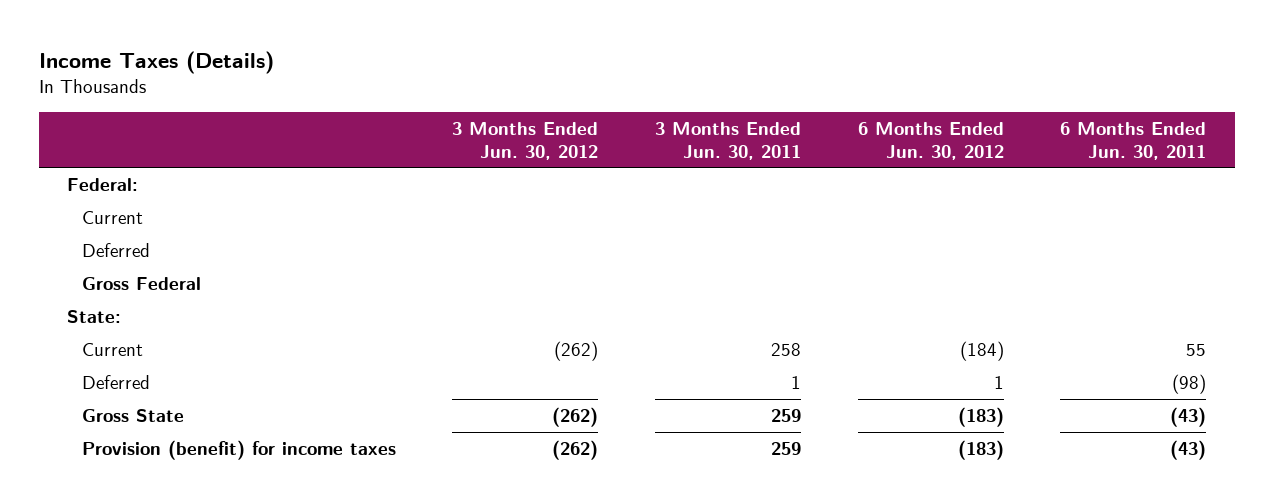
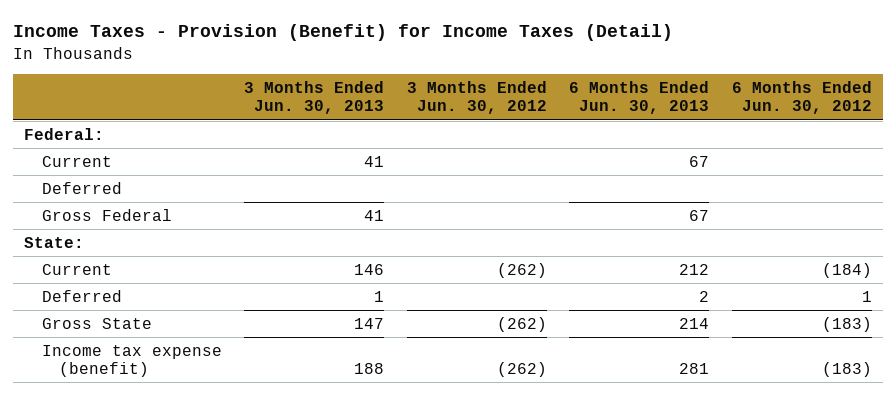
[38,50,274,74] Income Taxes (Details) -> [12,24,673,42] Income Taxes - Provision (Benefit) for Income Taxes (Detail)
[655,122,802,160] 3 Months Ended Jun. 30, 2011 -> none
[1060,122,1207,160] 6 Months Ended Jun. 30, 2011 -> none
none -> [244,81,385,115] 3 Months Ended Jun. 30, 2013
none -> [569,81,710,115] 6 Months Ended Jun. 30, 2013
[81,439,396,460] Provision (benefit) for income taxes -> [41,344,222,377] Income tax expense (benefit)

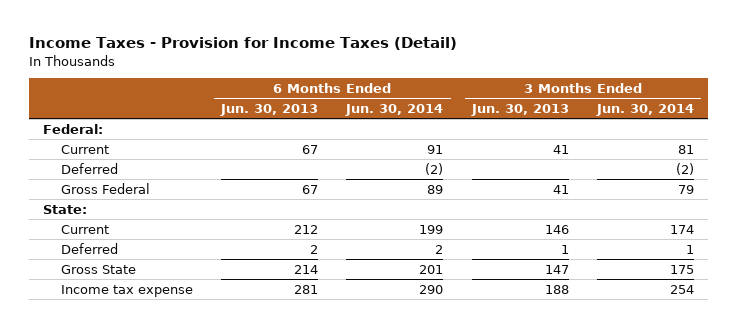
[12,24,673,42] Income Taxes - Provision (Benefit) for Income Taxes (Detail) -> [28,37,457,51] Income Taxes - Provision for Income Taxes (Detail)
[406,81,547,115] 3 Months Ended Jun. 30, 2012 -> none
[731,81,872,115] 6 Months Ended Jun. 30, 2012 -> none
none -> [345,104,444,117] Jun. 30, 2014
none -> [595,104,694,117] Jun. 30, 2014
[41,344,222,377] Income tax expense (benefit) -> [61,284,194,297] Income tax expense

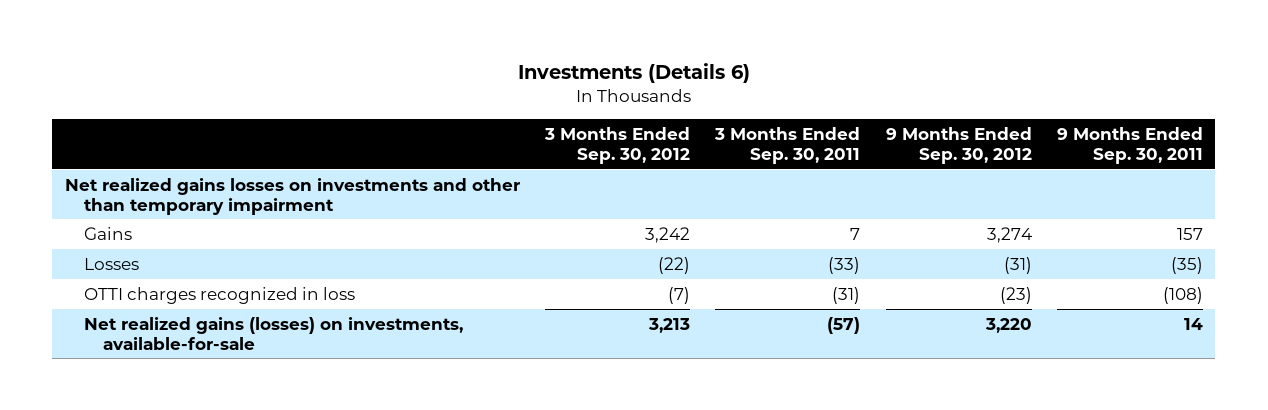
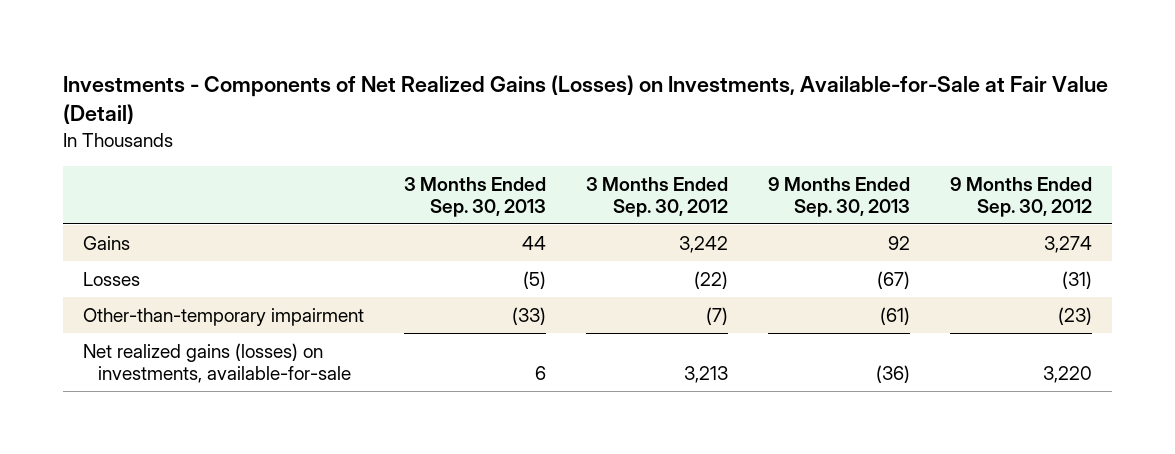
[517,63,750,84] Investments (Details 6) -> [63,75,1109,125] Investments - Components of Net Realized Gains (Losses) on Investments, Available-for-Sale at Fair Value (Detail)
[714,127,861,165] 3 Months Ended Sep. 30, 2011 -> none
[1056,127,1203,165] 9 Months Ended Sep. 30, 2011 -> none
none -> [403,176,546,217] 3 Months Ended Sep. 30, 2013
none -> [767,176,910,217] 9 Months Ended Sep. 30, 2013
[65,177,521,215] Net realized gains losses on investments and other than temporary impairment -> none
[83,286,355,304] OTTI charges recognized in loss -> [83,308,365,327] Other-than-temporary impairment

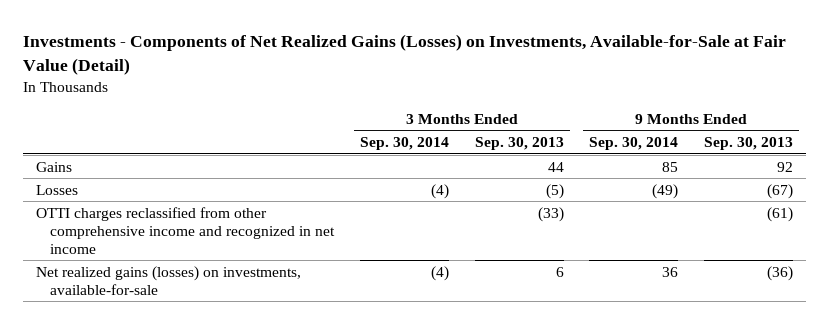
[585,176,728,217] 3 Months Ended Sep. 30, 2012 -> none
[949,176,1092,217] 9 Months Ended Sep. 30, 2012 -> none
none -> [360,137,450,151] Sep. 30, 2014
none -> [589,137,679,151] Sep. 30, 2014
[83,308,365,327] Other-than-temporary impairment -> [35,206,336,254] OTTI charges reclassified from other comprehensive income and recognized in net income

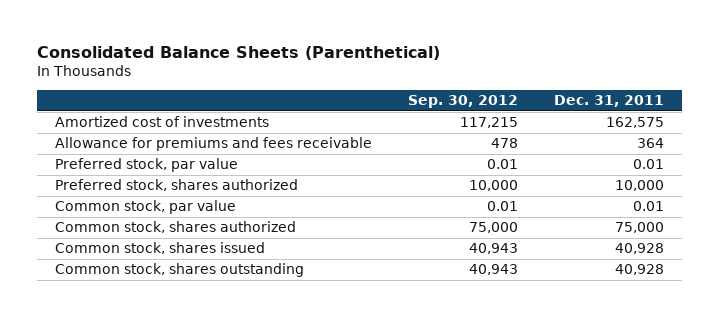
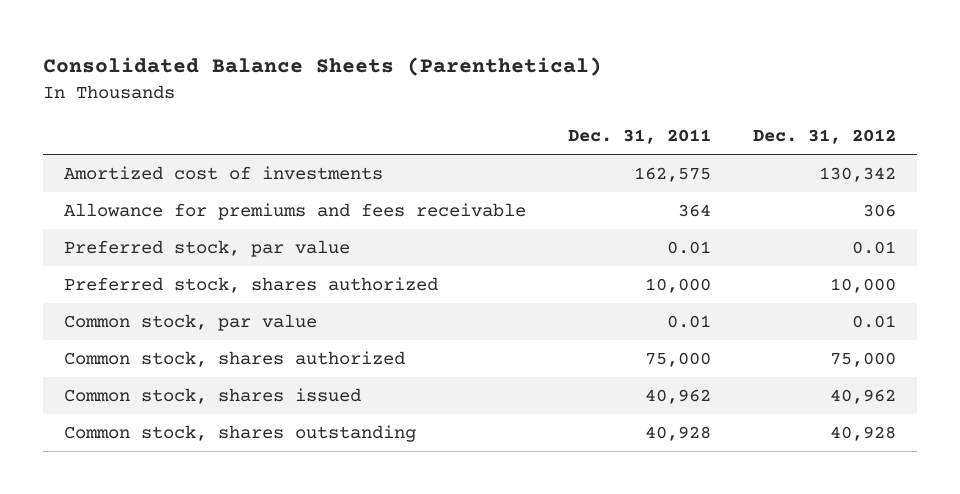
[407,95,518,109] Sep. 30, 2012 -> none
none -> [752,128,896,144] Dec. 31, 2012
[614,243,664,255] 40,928 -> [645,389,712,405] 40,962

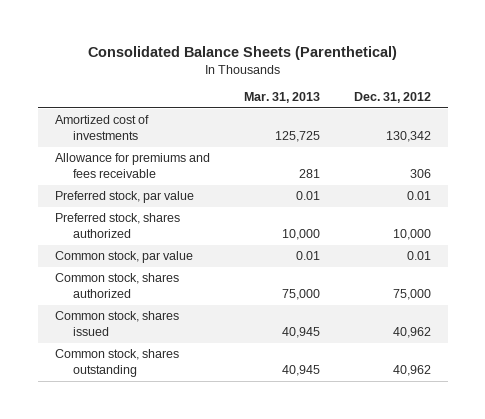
[568,128,712,144] Dec. 31, 2011 -> none
none -> [243,92,320,104] Mar. 31, 2013
[829,426,896,442] 40,928 -> [392,364,431,376] 40,962

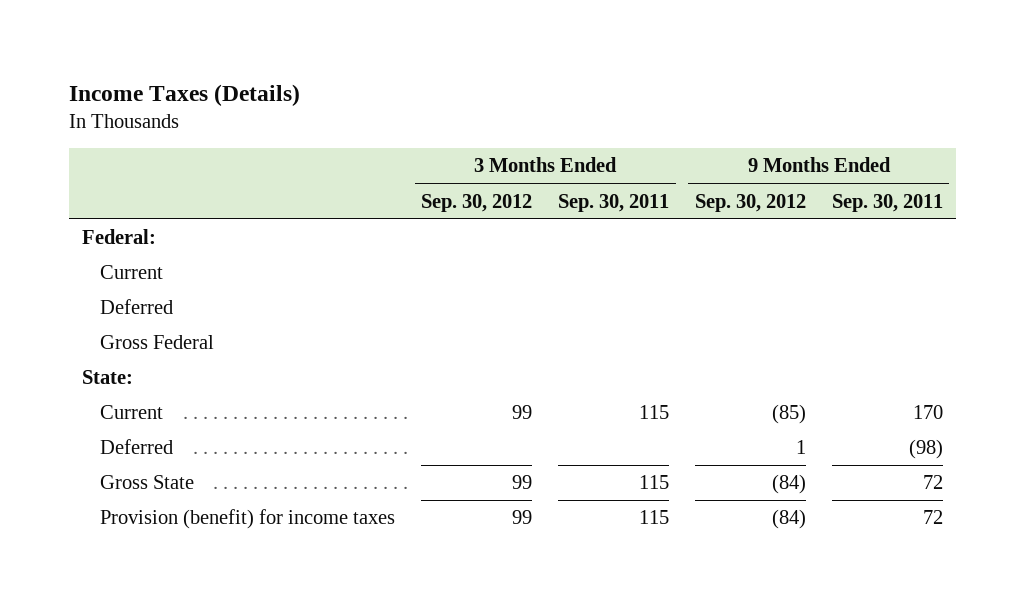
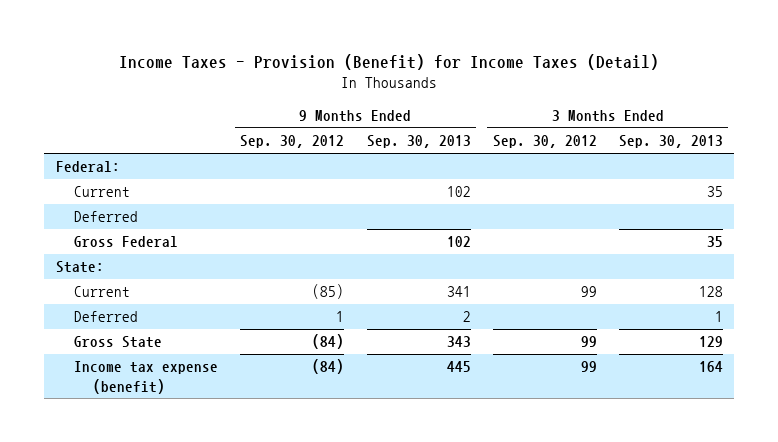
[69,83,301,106] Income Taxes (Details) -> [119,54,660,71] Income Taxes - Provision (Benefit) for Income Taxes (Detail)
[558,193,670,212] Sep. 30, 2011 -> none
[831,193,943,212] Sep. 30, 2011 -> none
none -> [366,135,471,149] Sep. 30, 2013
none -> [618,135,723,149] Sep. 30, 2013
[100,509,396,530] Provision (benefit) for income taxes -> [74,361,219,394] Income tax expense (benefit)

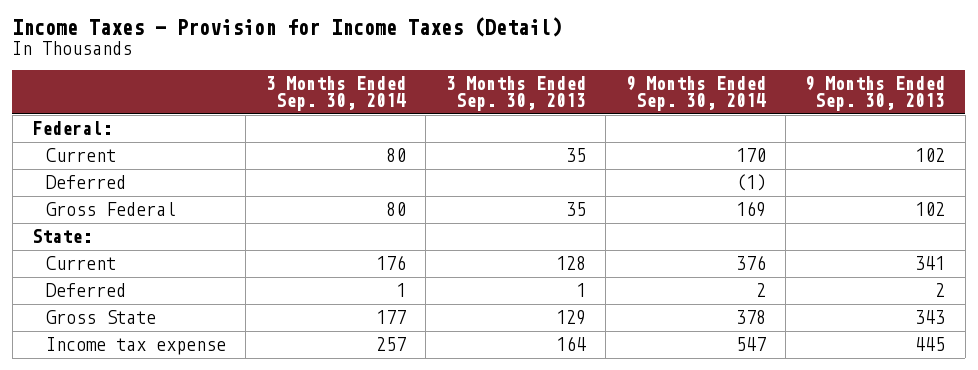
[119,54,660,71] Income Taxes - Provision (Benefit) for Income Taxes (Detail) -> [12,17,563,38] Income Taxes - Provision for Income Taxes (Detail)
[240,135,345,149] Sep. 30, 2012 -> none
[492,135,597,149] Sep. 30, 2012 -> none
none -> [265,76,406,112] 3 Months Ended Sep. 30, 2014
none -> [625,76,766,112] 9 Months Ended Sep. 30, 2014
[74,361,219,394] Income tax expense (benefit) -> [45,337,226,356] Income tax expense

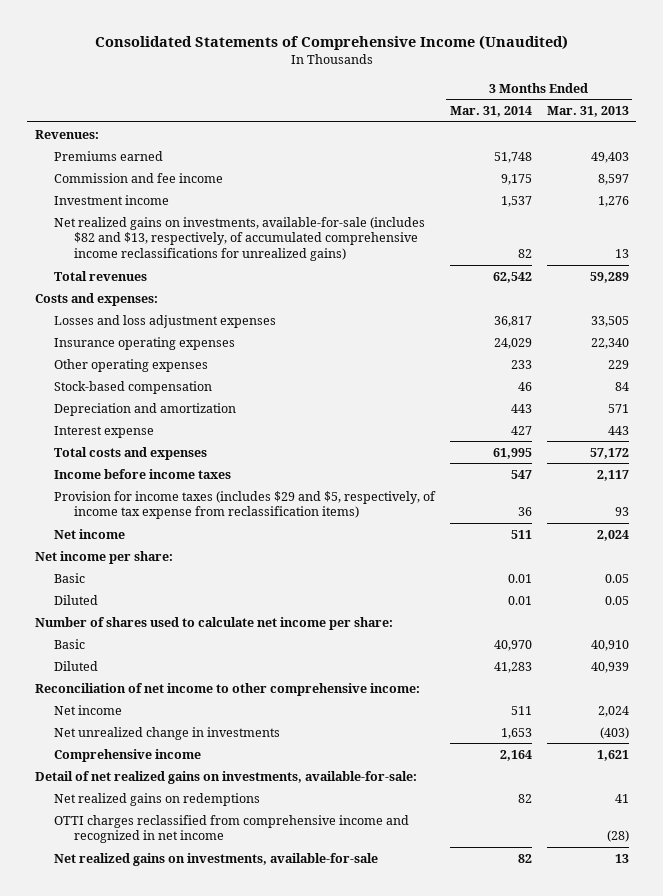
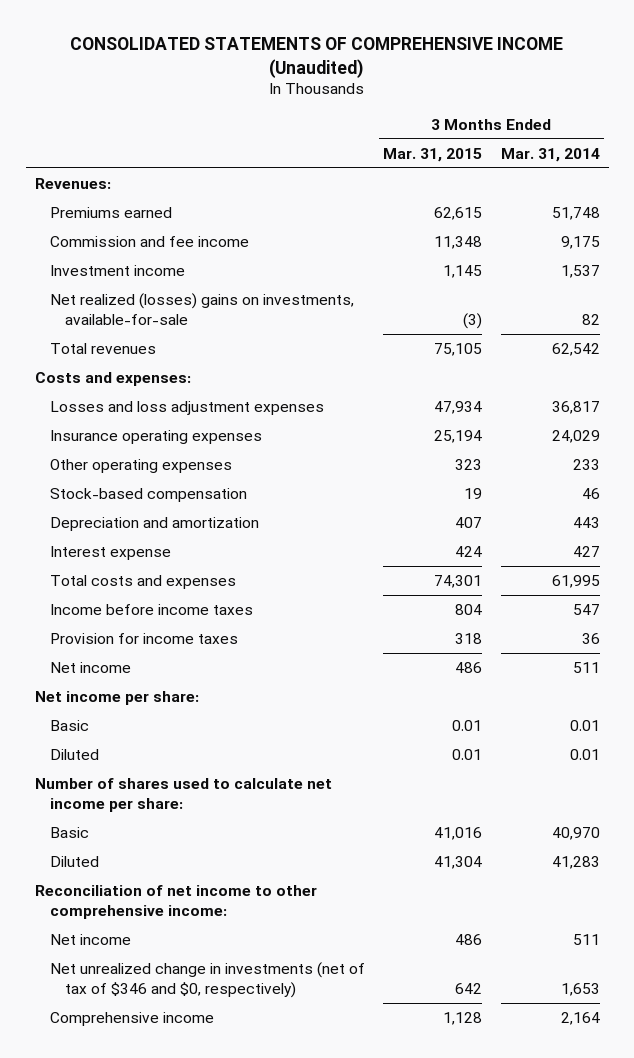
[94,35,568,51] Consolidated Statements of Comprehensive Income (Unaudited) -> [70,36,564,78] CONSOLIDATED STATEMENTS OF COMPREHENSIVE INCOME (Unaudited)
[546,105,629,117] Mar. 31, 2013 -> none
none -> [383,147,483,162] Mar. 31, 2015
[54,216,426,261] Net realized gains on investments, available-for-sale (includes $82 and $13, respectively, of accumulated comprehensive income reclassifications for unrealized gains) -> none
none -> [49,292,354,325] Net realized (losses) gains on investments, available-for-sale
[54,490,437,520] Provision for income taxes (includes $29 and $5, respectively, of income tax expense from reclassification items) -> [49,632,238,644] Provision for income taxes
[54,726,281,740] Net unrealized change in investments -> [49,961,365,998] Net unrealized change in investments (net of tax of $346 and $0, respectively)
[34,770,417,784] Detail of net realized gains on investments, available-for-sale: -> none
[54,792,261,806] Net realized gains on redemptions -> none
[54,814,410,844] OTTI charges reclassified from comprehensive income and recognized in net income -> none
[54,852,379,866] Net realized gains on investments, available-for-sale -> none

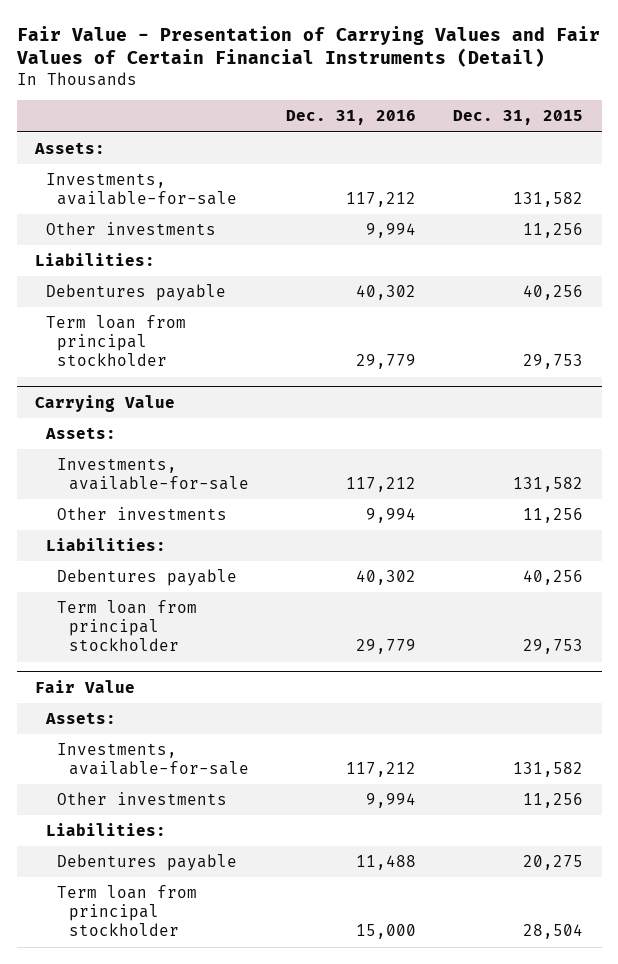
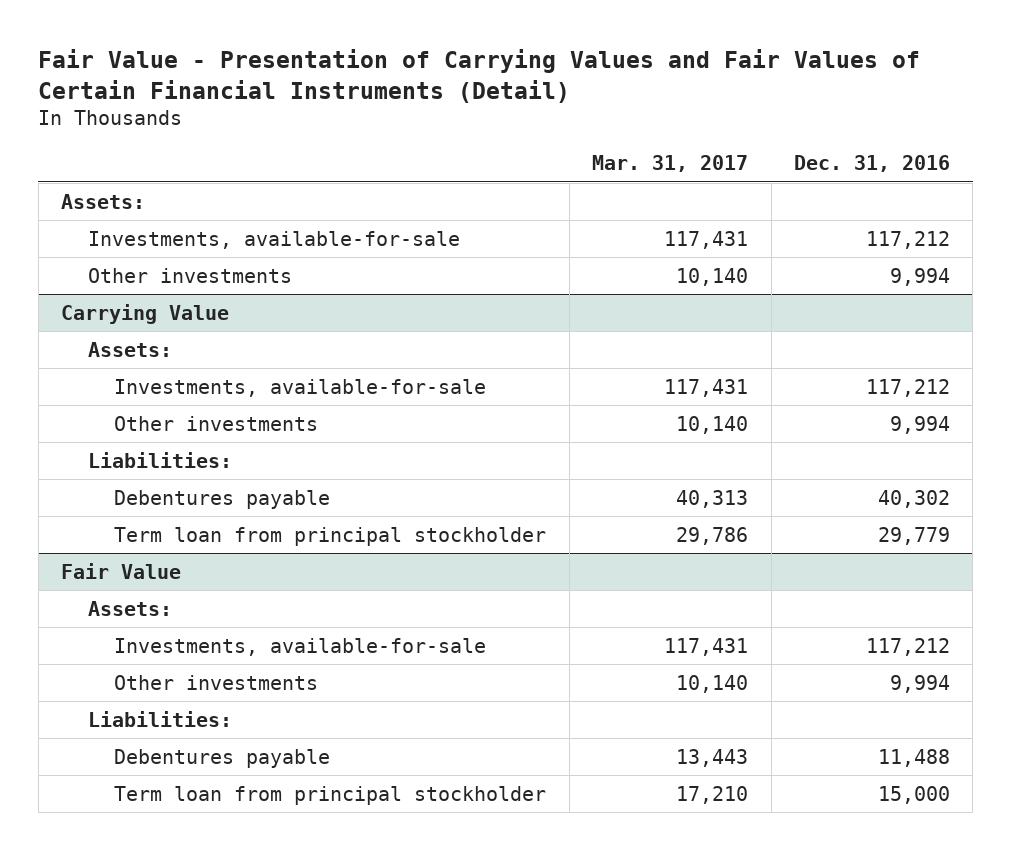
[452,110,583,126] Dec. 31, 2015 -> none
none -> [592,155,749,173] Mar. 31, 2017
[35,252,156,266] Liabilities: -> none
[46,283,227,301] Debentures payable -> none
[46,314,187,367] Term loan from principal stockholder -> none

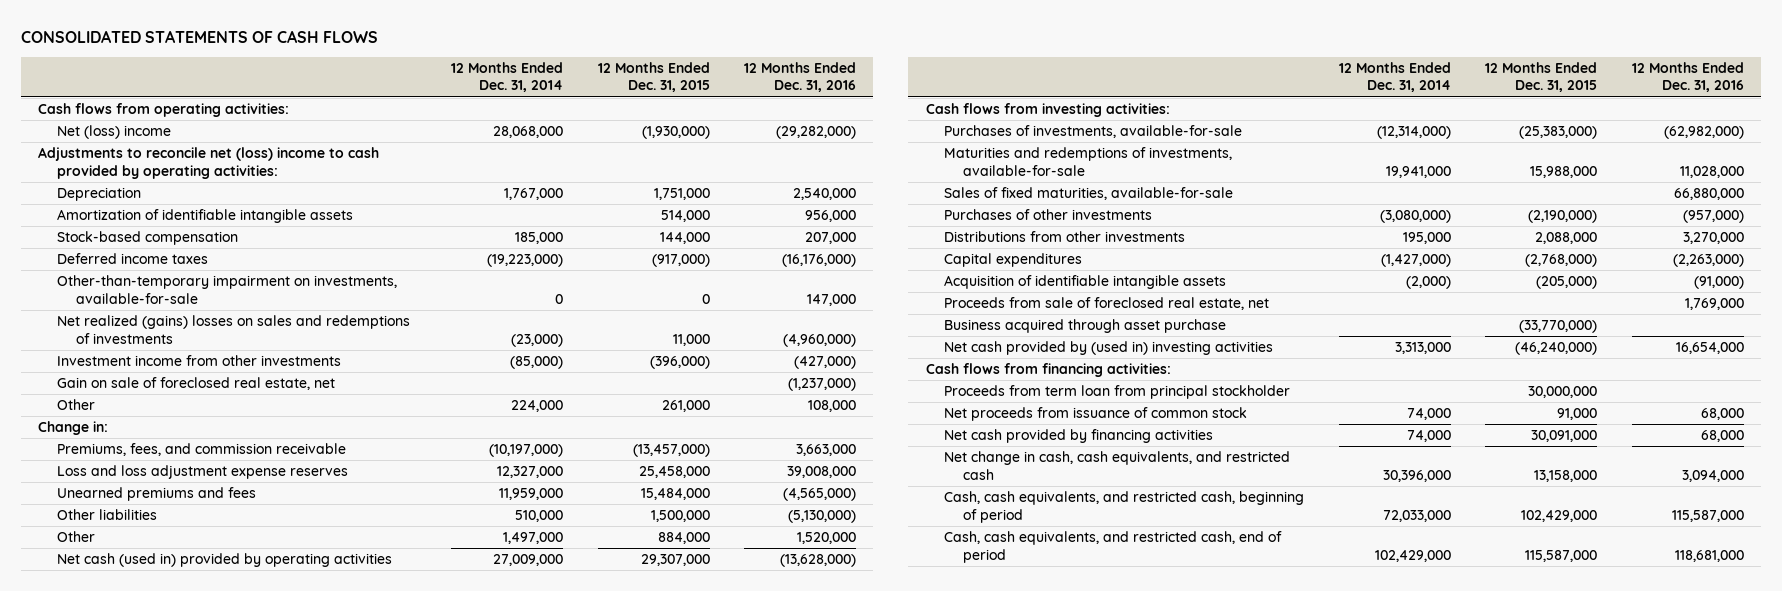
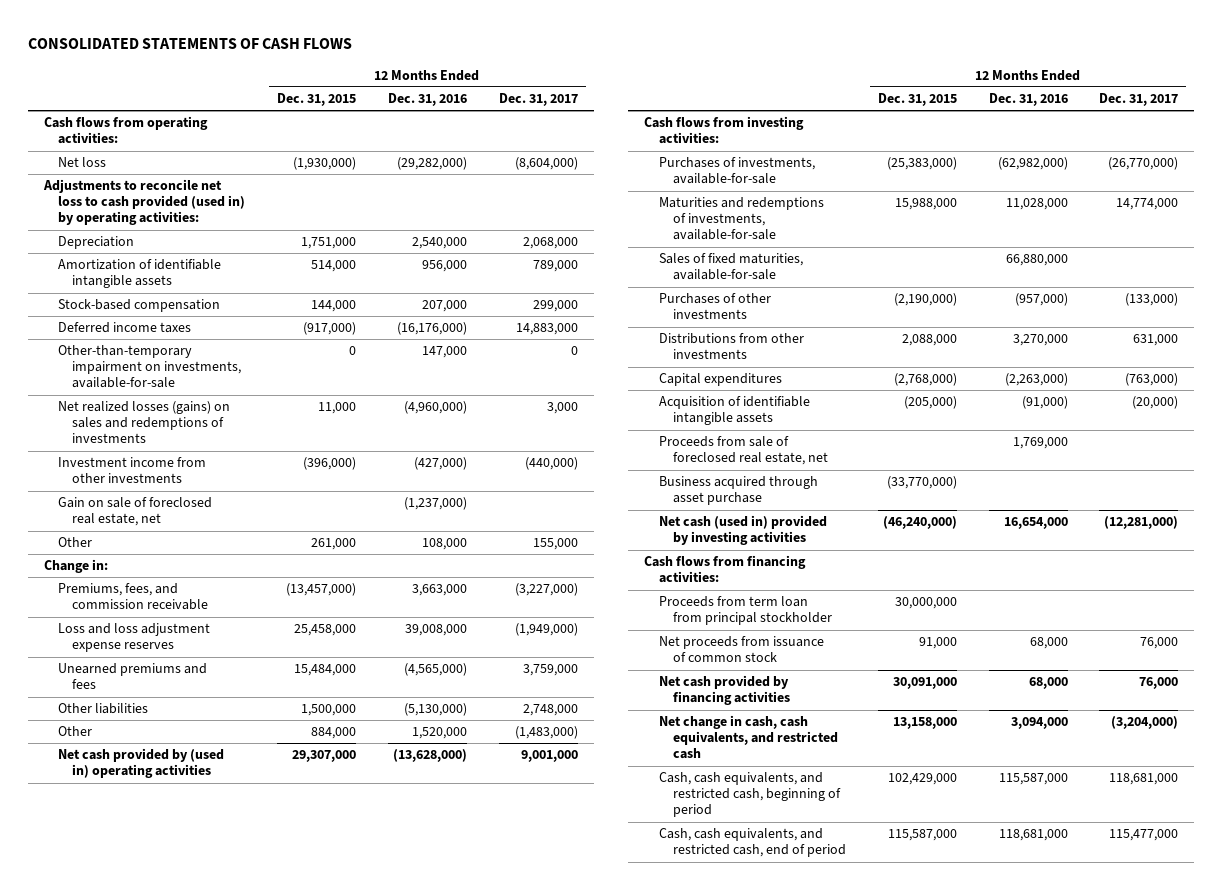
[451,61,564,93] 12 Months Ended Dec. 31, 2014 -> none
none -> [498,93,578,107] Dec. 31, 2017
[57,125,172,140] Net (loss) income -> [57,157,106,168] Net loss
[38,147,380,179] Adjustments to reconcile net (loss) income to cash provided by operating activities: -> [42,179,245,226] Adjustments to reconcile net loss to cash provided (used in) by operating activities:
[57,315,411,344] Net realized (gains) losses on sales and redemptions of investments -> [57,401,230,444] Net realized losses (gains) on sales and redemptions of investments
[57,553,393,568] Net cash (used in) provided by operating activities -> [57,748,224,779] Net cash provided by (used in) operating activities
[944,341,1274,356] Net cash provided by (used in) investing activities -> [658,515,827,546] Net cash (used in) provided by investing activities

